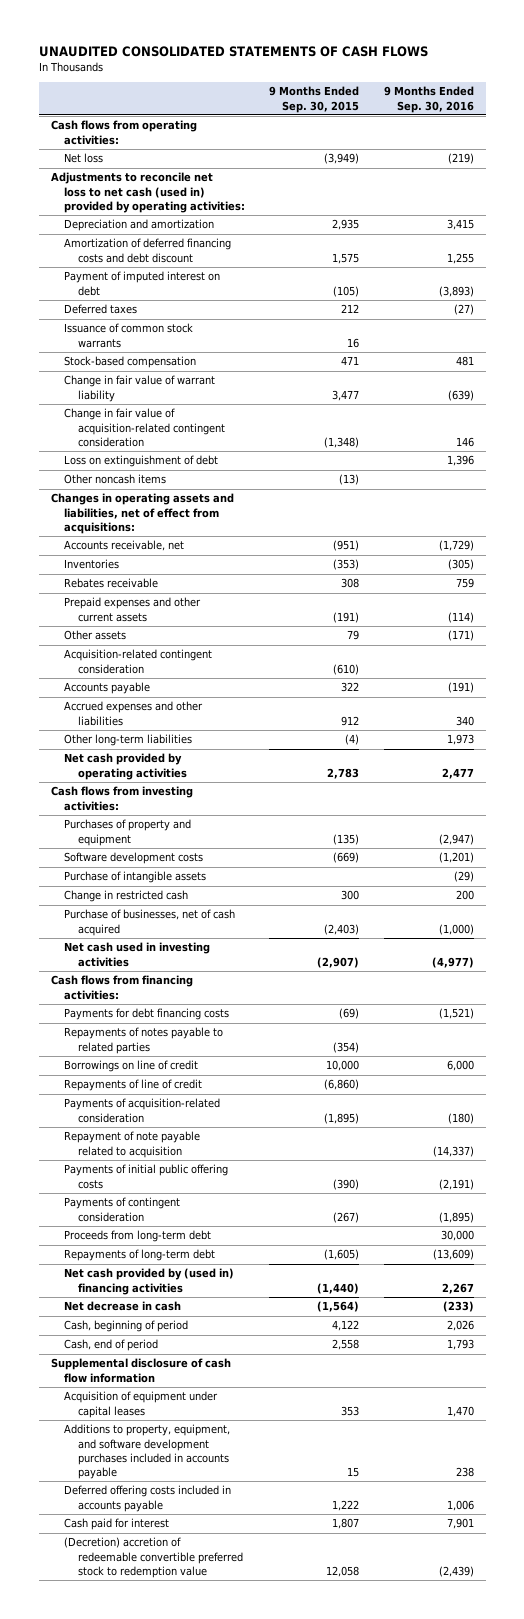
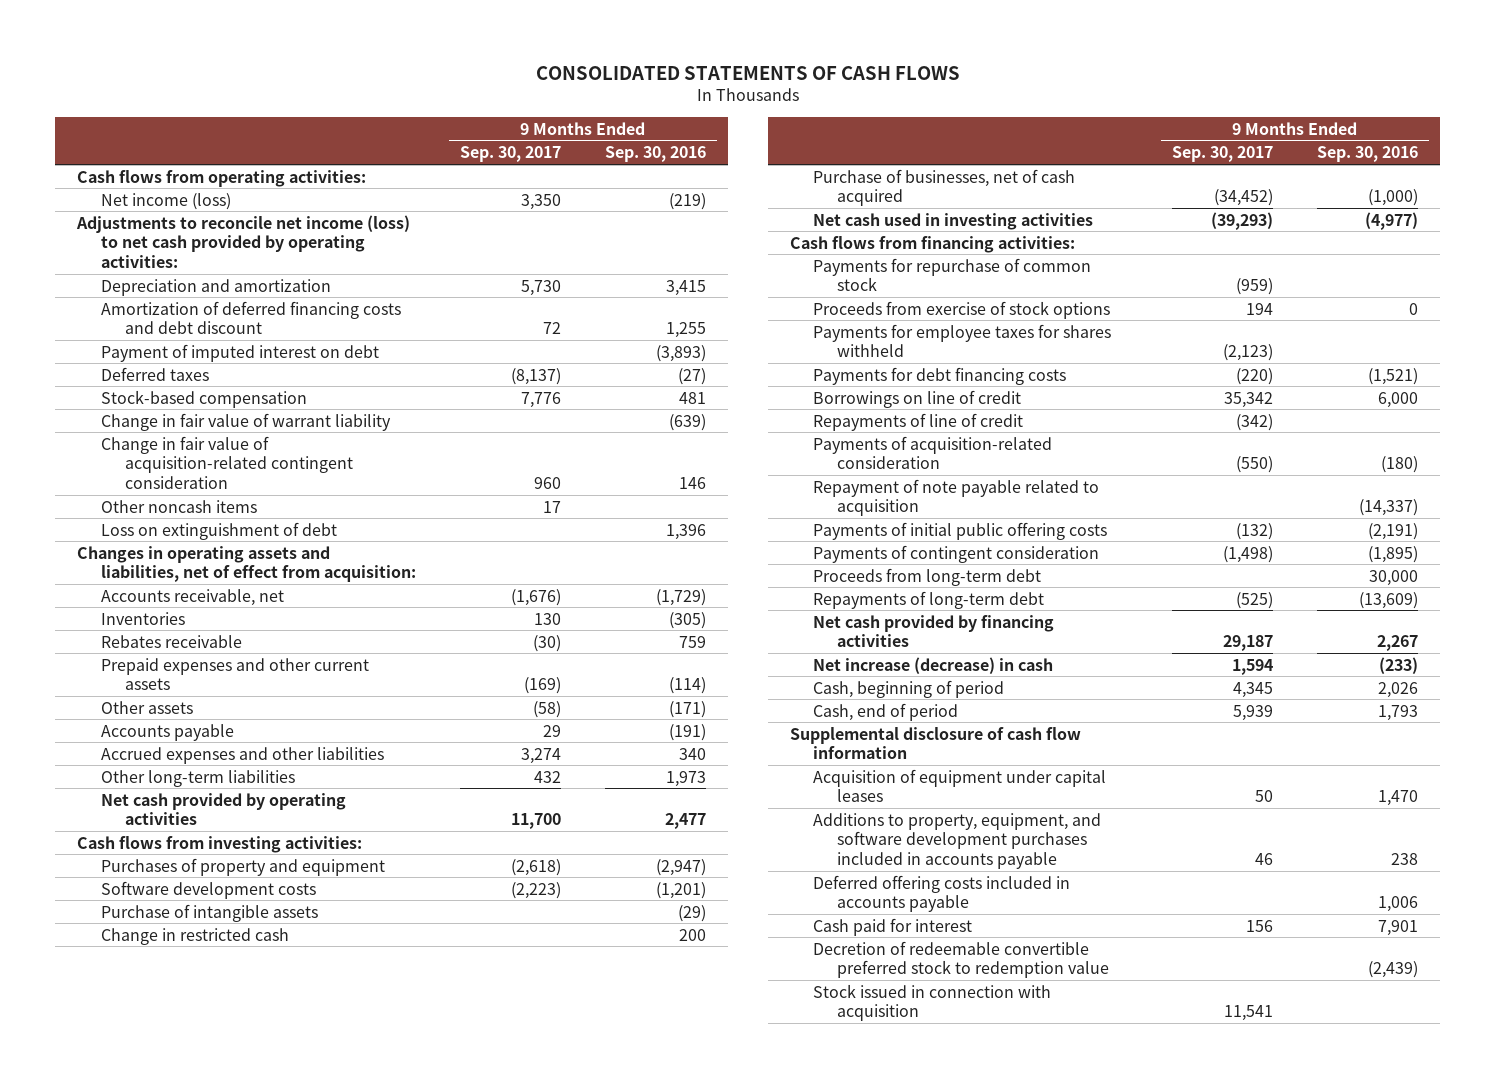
[38,45,428,57] UNAUDITED CONSOLIDATED STATEMENTS OF CASH FLOWS -> [535,65,960,80] CONSOLIDATED STATEMENTS OF CASH FLOWS
[269,86,360,113] 9 Months Ended Sep. 30, 2015 -> none
none -> [459,146,561,163] Sep. 30, 2017
[64,153,104,164] Net loss -> [101,192,232,210] Net income (loss)
[50,172,246,213] Adjustments to reconcile net loss to net cash (used in) provided by operating activities: -> [76,214,411,268] Adjustments to reconcile net income (loss) to net cash provided by operating activities:
[64,323,194,348] Issuance of common stock warrants -> none
[64,455,219,468] Loss on extinguishment of debt -> [101,521,338,540] Loss on extinguishment of debt
[50,493,234,534] Changes in operating assets and liabilities, net of effect from acquisitions: -> [77,545,417,583] Changes in operating assets and liabilities, net of effect from acquisition:
[64,649,213,674] Acquisition-related contingent consideration -> none
none -> [813,257,1092,292] Payments for repurchase of common stock
none -> [813,300,1111,319] Proceeds from exercise of stock options
none -> [813,323,1112,358] Payments for employee taxes for shares withheld
[64,1027,224,1054] Repayments of notes payable to related parties -> none
[64,1268,235,1295] Net cash provided by (used in) financing activities -> [813,614,1055,648] Net cash provided by financing activities
[64,1301,182,1312] Net decrease in cash -> [813,656,1054,674] Net increase (decrease) in cash
[64,1537,243,1578] (Decretion) accretion of redeemable convertible preferred stock to redemption value -> [813,940,1110,979] Decretion of redeemable convertible preferred stock to redemption value
none -> [813,983,1052,1022] Stock issued in connection with acquisition

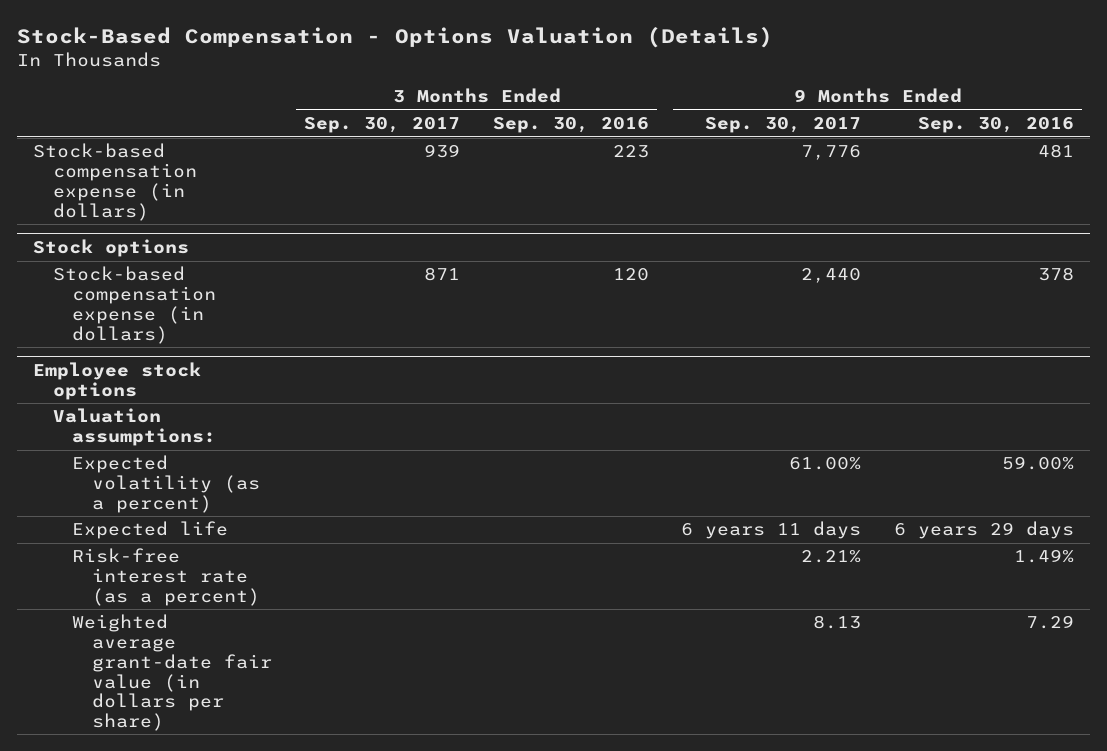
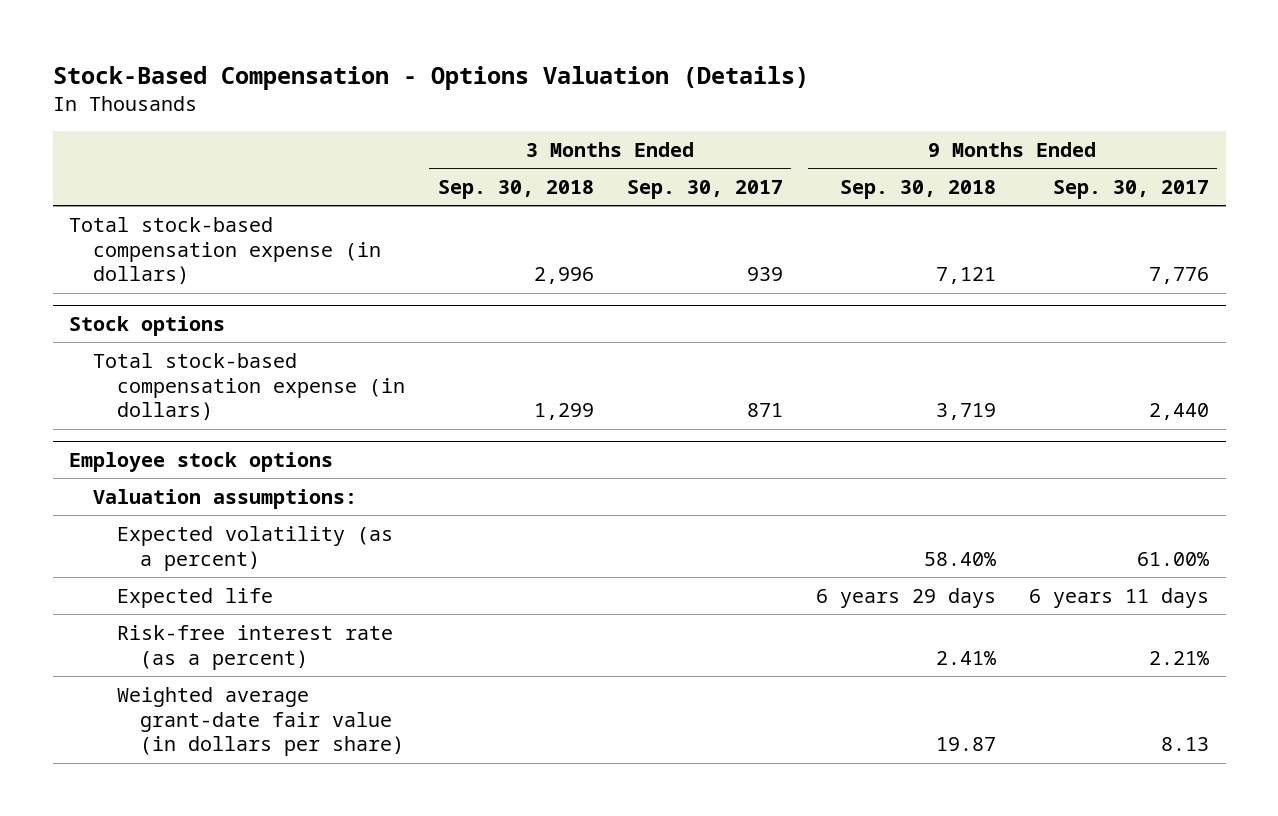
[492,117,649,134] Sep. 30, 2016 -> none
[917,117,1074,134] Sep. 30, 2016 -> none
none -> [437,180,594,200] Sep. 30, 2018
none -> [839,180,996,200] Sep. 30, 2018
[32,143,197,221] Stock-based compensation expense (in dollars) -> [69,216,381,285] Total stock-based compensation expense (in dollars)
[52,266,217,344] Stock-based compensation expense (in dollars) -> [92,352,405,421] Total stock-based compensation expense (in dollars)

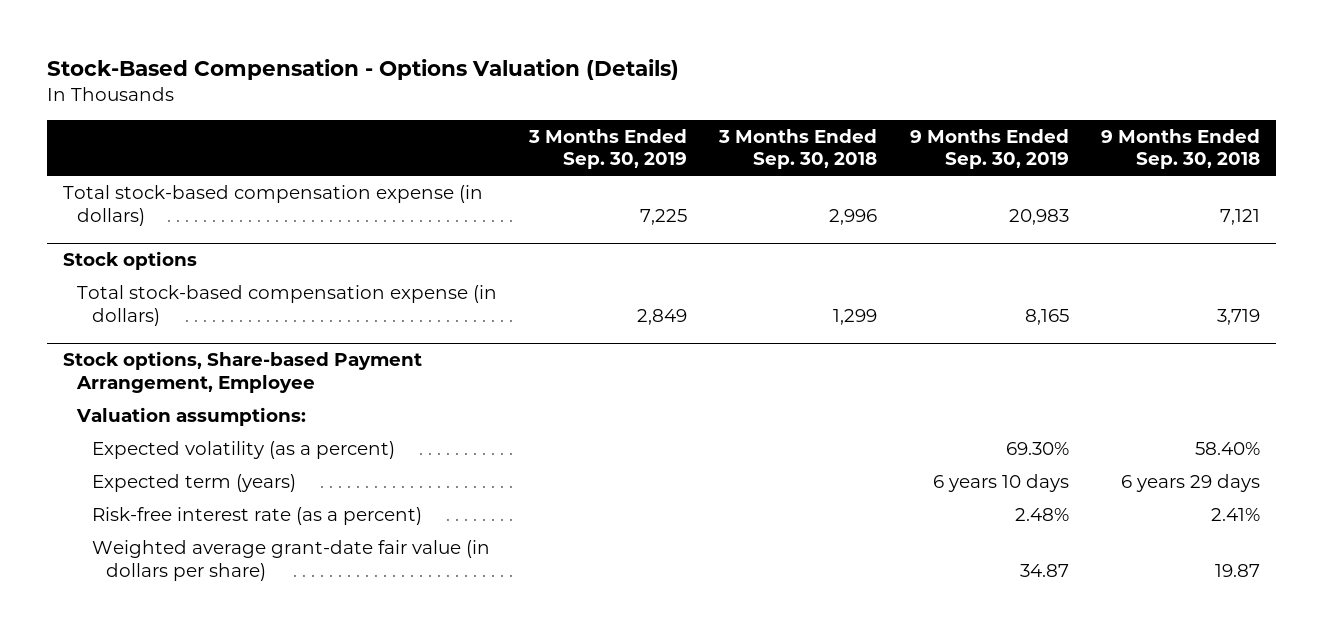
[626,180,783,200] Sep. 30, 2017 -> none
[1052,180,1209,200] Sep. 30, 2017 -> none
none -> [528,128,688,170] 3 Months Ended Sep. 30, 2019
none -> [909,128,1069,170] 9 Months Ended Sep. 30, 2019
[69,452,334,473] Employee stock options -> none
none -> [62,351,422,393] Stock options, Share-based Payment Arrangement, Employee
[116,587,273,608] Expected life -> [91,474,296,493] Expected term (years)

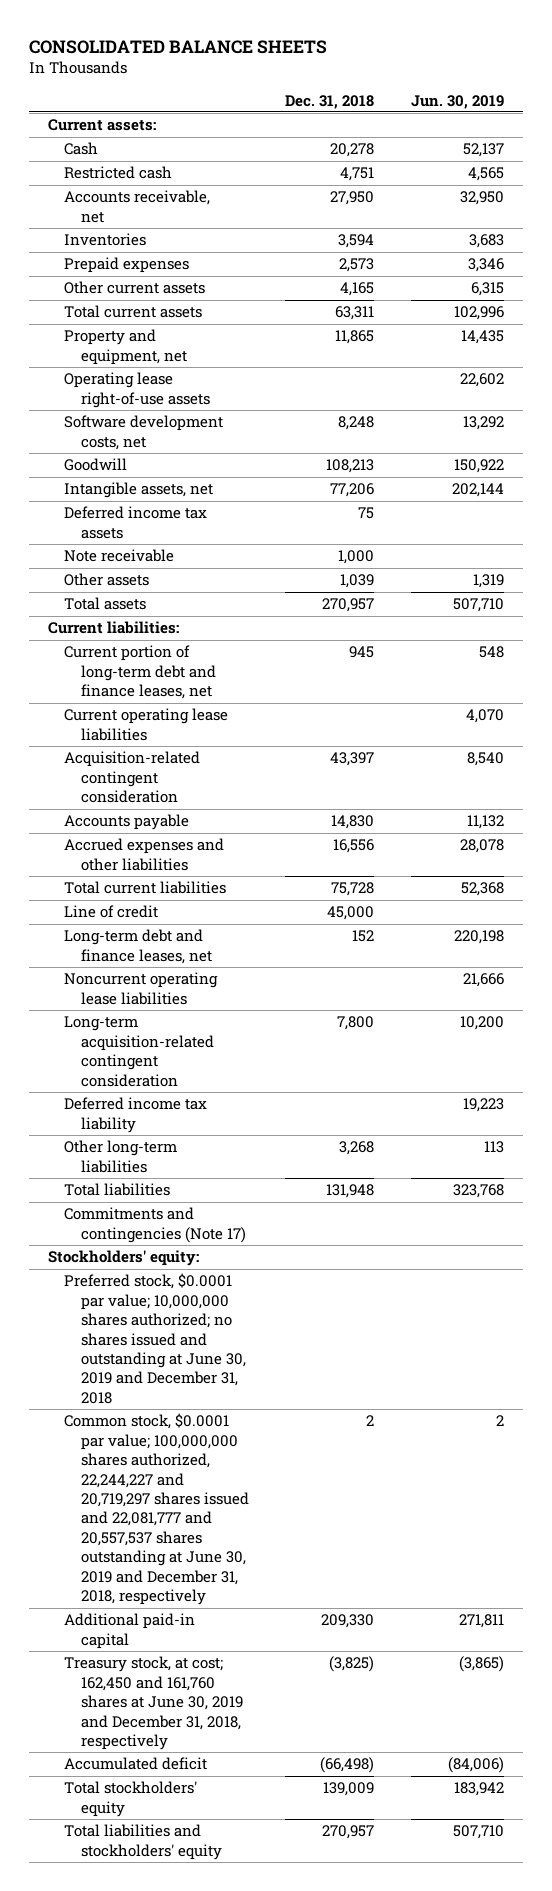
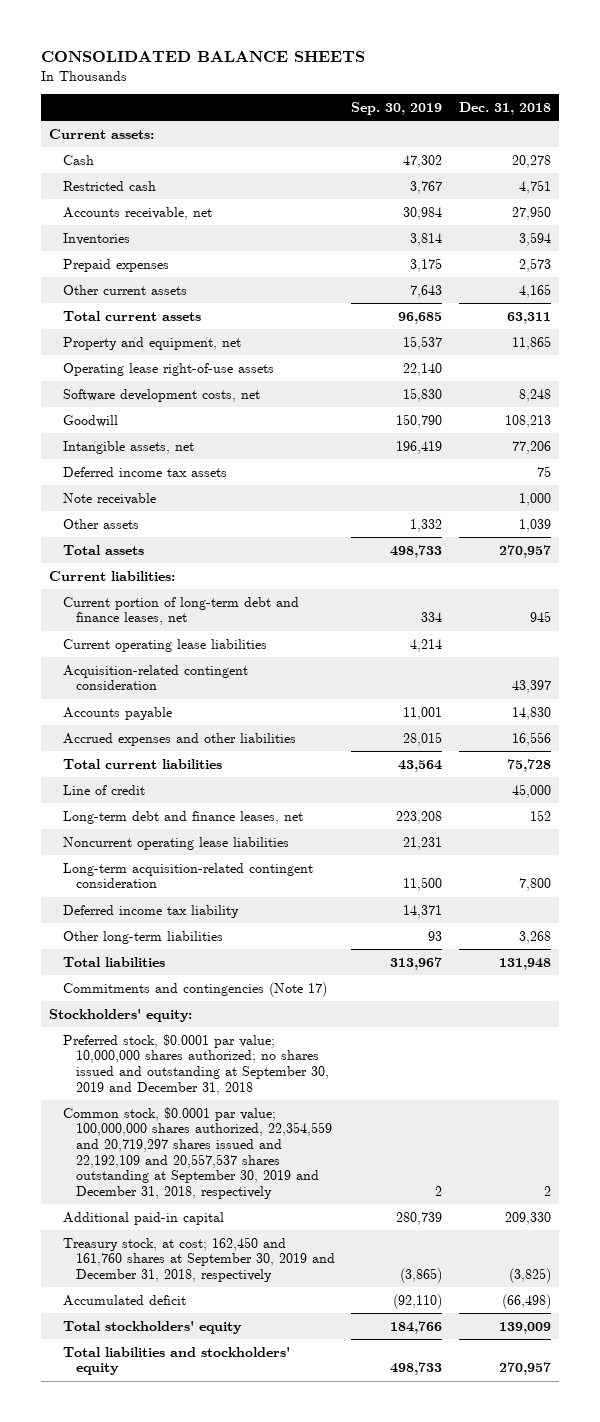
[411,94,505,109] Jun. 30, 2019 -> none
none -> [351,101,443,115] Sep. 30, 2019
[64,1273,246,1404] Preferred stock, $0.0001 par value; 10,000,000 shares authorized; no shares issued and outstanding at June 30, 2019 and December 31, 2018 -> [62,1033,330,1095] Preferred stock, $0.0001 par value; 10,000,000 shares authorized; no shares issued and outstanding at September 30, 2019 and December 31, 2018
[64,1413,249,1606] Common stock, $0.0001 par value; 100,000,000 shares authorized, 22,244,227 and 20,719,297 shares issued and 22,081,777 and 20,557,537 shares outstanding at June 30, 2019 and December 31, 2018, respectively -> [62,1106,333,1200] Common stock, $0.0001 par value; 100,000,000 shares authorized, 22,354,559 and 20,719,297 shares issued and 22,192,109 and 20,557,537 shares outstanding at September 30, 2019 and December 31, 2018, respectively
[64,1656,243,1751] Treasury stock, at cost; 162,450 and 161,760 shares at June 30, 2019 and December 31, 2018, respectively -> [62,1236,336,1283] Treasury stock, at cost; 162,450 and 161,760 shares at September 30, 2019 and December 31, 2018, respectively

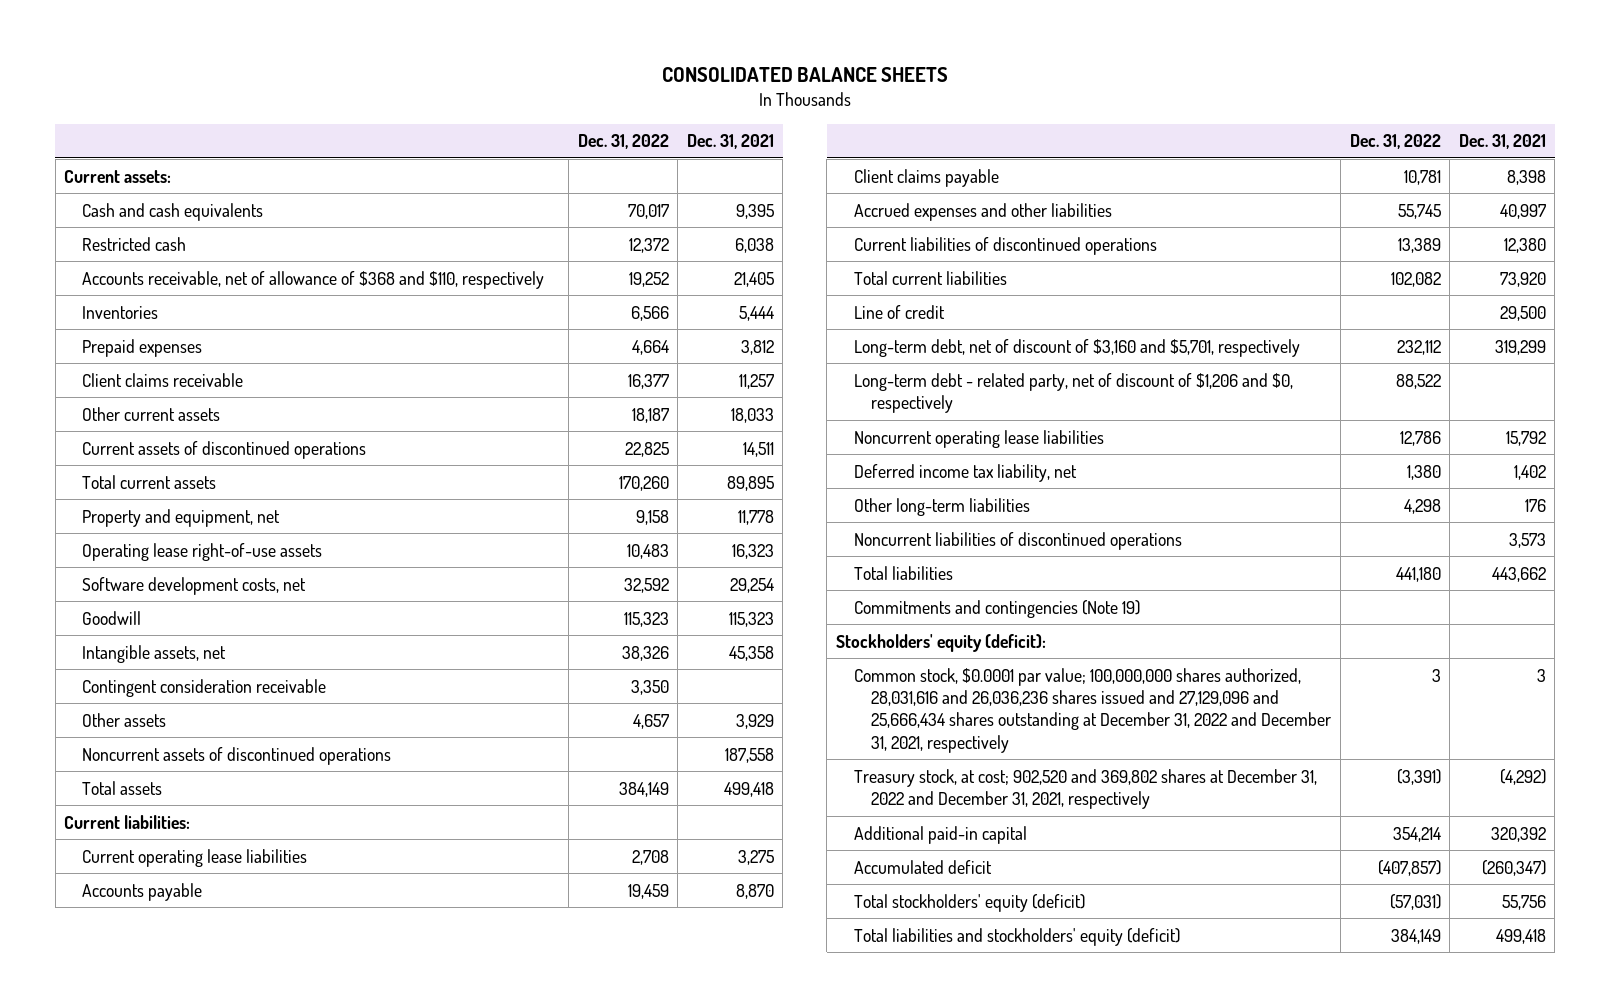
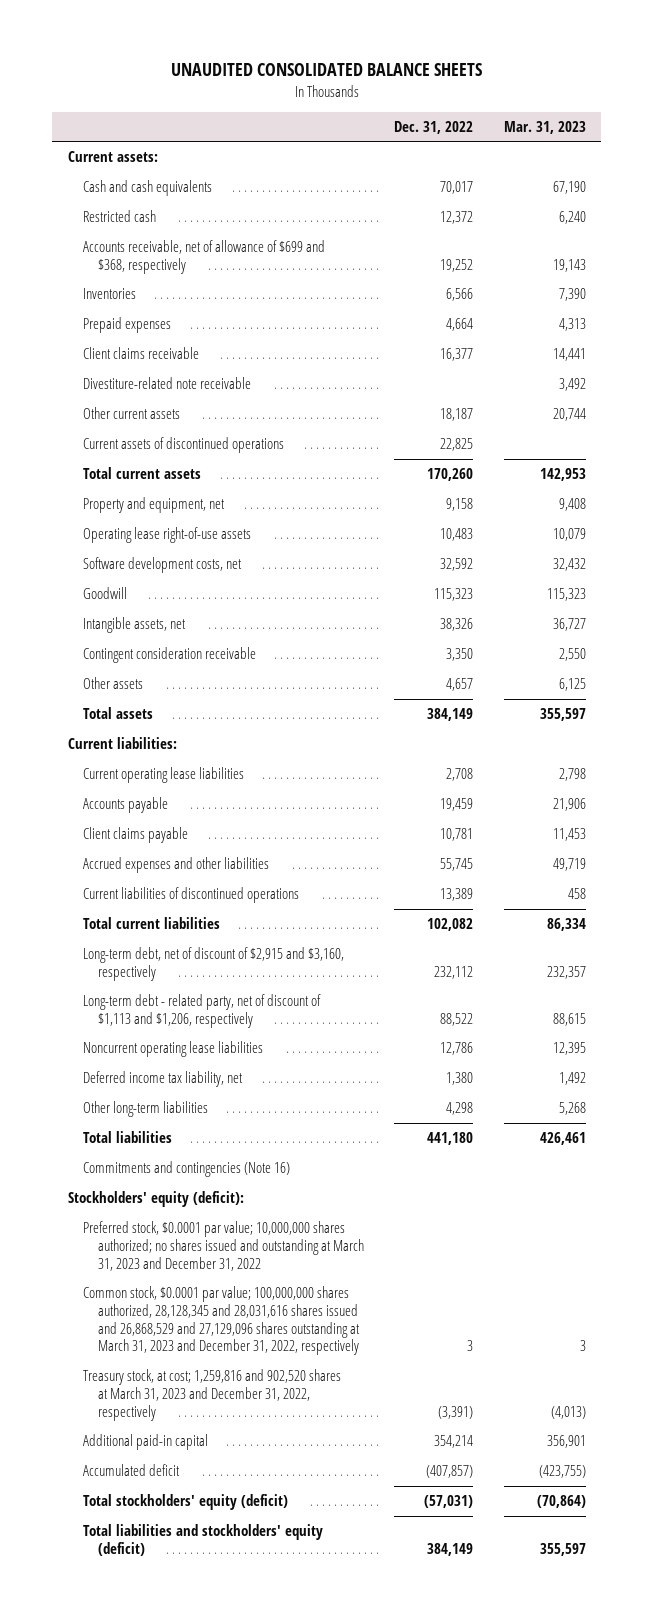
[661,67,948,83] CONSOLIDATED BALANCE SHEETS -> [170,63,482,77] UNAUDITED CONSOLIDATED BALANCE SHEETS
[686,134,774,150] Dec. 31, 2021 -> none
none -> [503,121,586,135] Mar. 31, 2023
[81,270,544,289] Accounts receivable, net of allowance of $368 and $110, respectively -> [82,240,325,274] Accounts receivable, net of allowance of $699 and $368, respectively
none -> [82,377,251,390] Divestiture-related note receivable
[81,746,391,765] Noncurrent assets of discontinued operations -> none
[853,304,945,319] Line of credit -> none
[853,338,1300,357] Long-term debt, net of discount of $3,160 and $5,701, respectively -> [82,947,344,981] Long-term debt, net of discount of $2,915 and $3,160, respectively
[853,372,1293,413] Long-term debt - related party, net of discount of $1,206 and $0, respectively -> [82,994,321,1028] Long-term debt - related party, net of discount of $1,113 and $1,206, respectively
[853,531,1182,550] Noncurrent liabilities of discontinued operations -> none
[853,599,1140,618] Commitments and contingencies (Note 19) -> [82,1161,290,1178] Commitments and contingencies (Note 16)
none -> [82,1221,365,1271] Preferred stock, $0.0001 par value; 10,000,000 shares authorized; no shares issued and outstanding at March 31, 2023 and December 31, 2022
[853,667,1332,753] Common stock, $0.0001 par value; 100,000,000 shares authorized, 28,031,616 and 26,036,236 shares issued and 27,129,096 and 25,666,434 shares outstanding at December 31, 2022 and December 31, 2021, respectively -> [82,1286,361,1356] Common stock, $0.0001 par value; 100,000,000 shares authorized, 28,128,345 and 28,031,616 shares issued and 26,868,529 and 27,129,096 shares outstanding at March 31, 2023 and December 31, 2022, respectively
[853,768,1317,809] Treasury stock, at cost; 902,520 and 369,802 shares at December 31, 2022 and December 31, 2021, respectively -> [82,1369,341,1421] Treasury stock, at cost; 1,259,816 and 902,520 shares at March 31, 2023 and December 31, 2022, respectively

